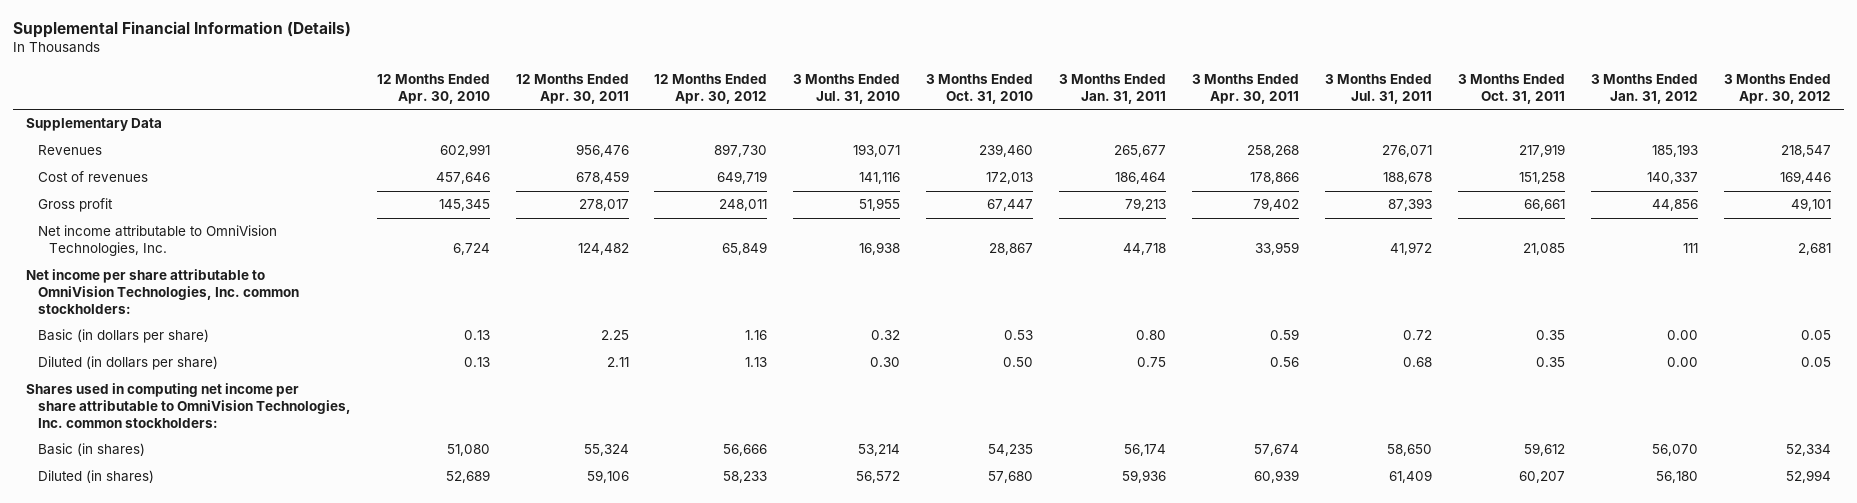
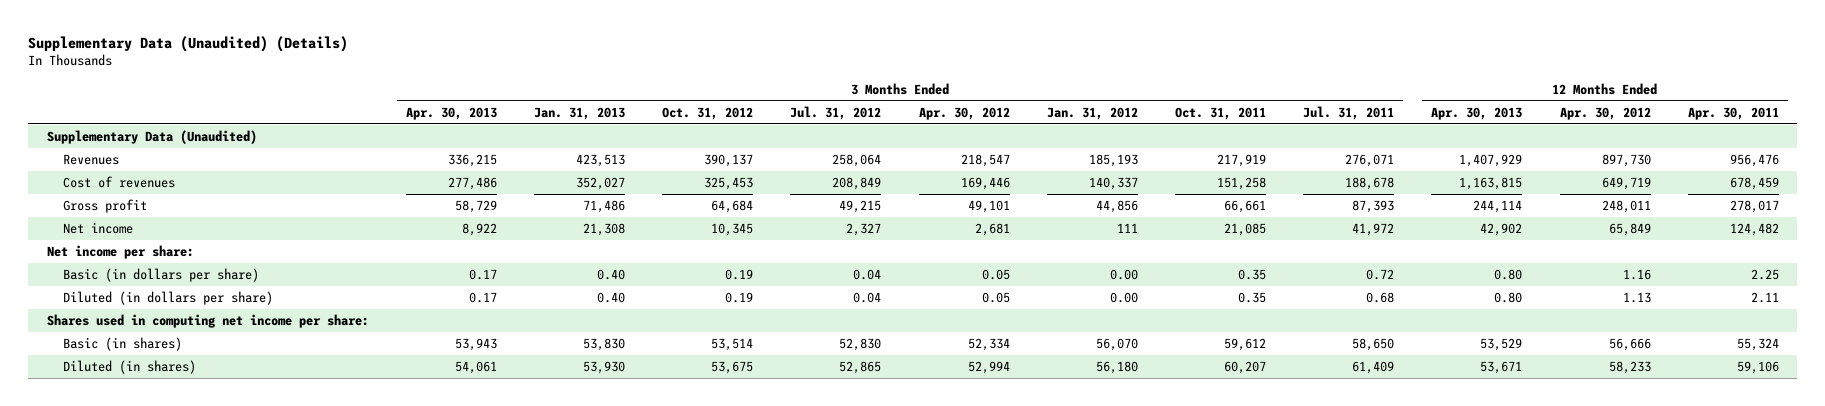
[13,21,352,39] Supplemental Financial Information (Details) -> [28,35,349,52] Supplementary Data (Unaudited) (Details)
[376,74,490,104] 12 Months Ended Apr. 30, 2010 -> none
[793,74,901,104] 3 Months Ended Jul. 31, 2010 -> none
[926,74,1034,104] 3 Months Ended Oct. 31, 2010 -> none
[1059,74,1167,104] 3 Months Ended Jan. 31, 2011 -> none
[1192,74,1300,104] 3 Months Ended Apr. 30, 2011 -> none
none -> [405,106,497,120] Apr. 30, 2013
none -> [534,106,626,120] Jan. 31, 2013
none -> [662,106,754,120] Oct. 31, 2012
none -> [790,105,882,120] Jul. 31, 2012
none -> [1431,106,1523,120] Apr. 30, 2013
[26,118,163,132] Supplementary Data -> [46,129,257,144] Supplementary Data (Unaudited)
[37,225,277,257] Net income attributable to OmniVision Technologies, Inc. -> [62,221,133,234] Net income
[26,269,299,314] Net income per share attributable to OmniVision Technologies, Inc. common stockholders: -> [46,244,194,259] Net income per share:
[26,383,351,428] Shares used in computing net income per share attributable to OmniVision Technologies, Inc. common stockholders: -> [46,313,369,328] Shares used in computing net income per share:

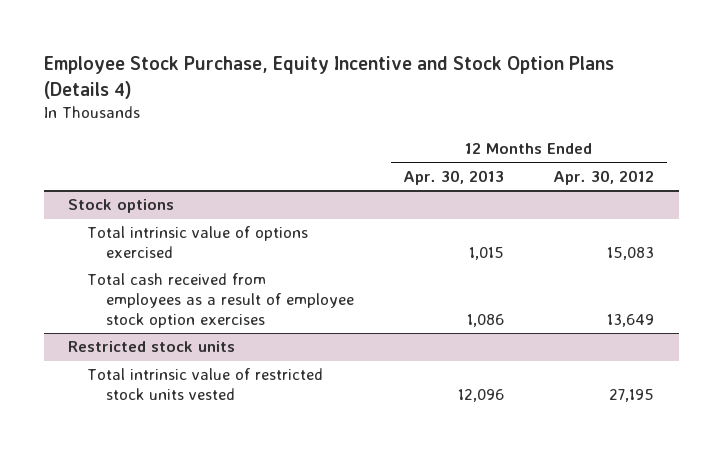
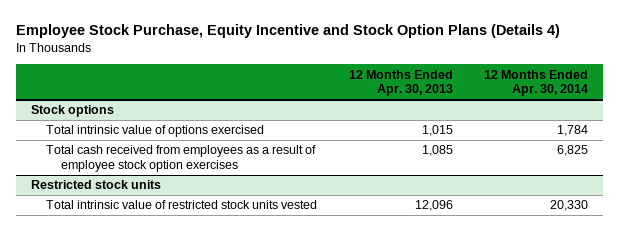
[553,169,655,185] Apr. 30, 2012 -> none
none -> [483,69,588,97] 12 Months Ended Apr. 30, 2014
[467,313,505,327] 1,086 -> [421,145,453,157] 1,085

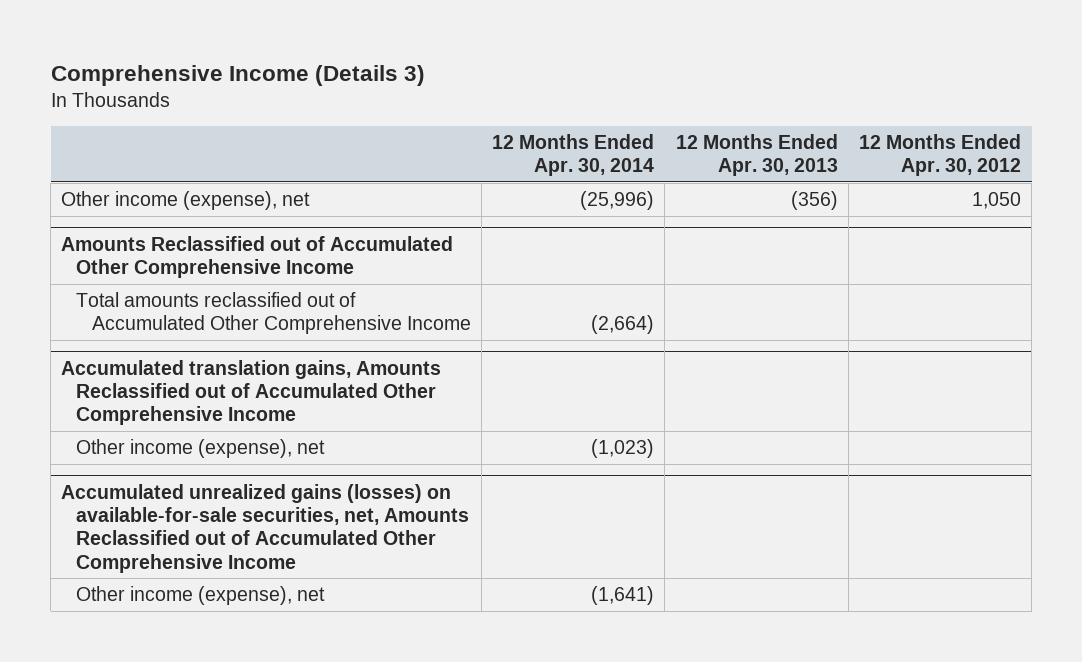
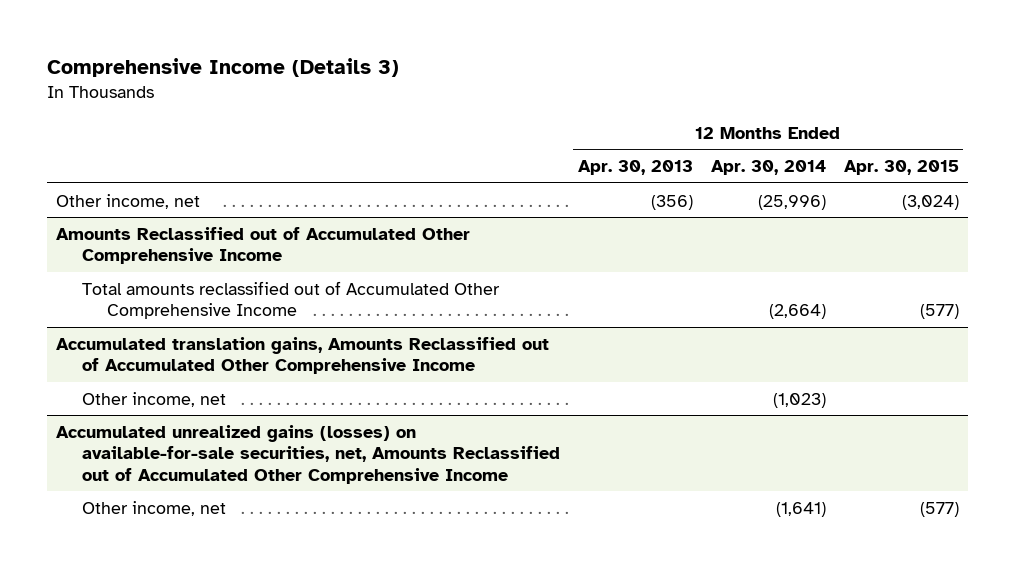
[858,134,1021,177] 12 Months Ended Apr. 30, 2012 -> none
none -> [843,160,959,176] Apr. 30, 2015
[61,190,311,210] Other income (expense), net -> [55,193,200,209] Other income, net
[76,438,326,458] Other income (expense), net -> [81,391,226,407] Other income, net
[76,585,326,605] Other income (expense), net -> [81,500,226,516] Other income, net

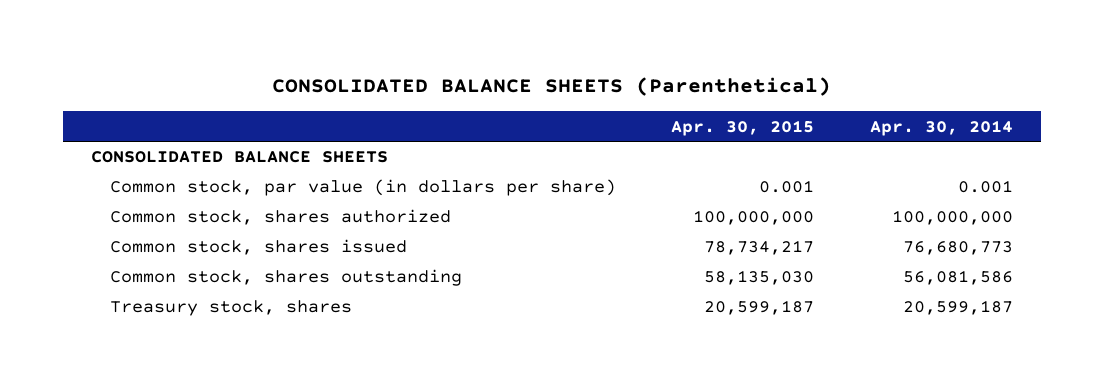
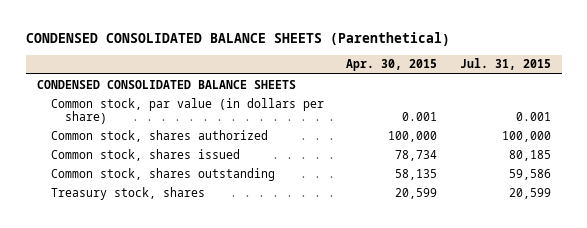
[272,77,832,97] CONSOLIDATED BALANCE SHEETS (Parenthetical) -> [25,32,450,47] CONDENSED CONSOLIDATED BALANCE SHEETS (Parenthetical)
[869,119,1013,136] Apr. 30, 2014 -> none
none -> [459,58,551,71] Jul. 31, 2015
[91,151,389,164] CONSOLIDATED BALANCE SHEETS -> [36,79,296,89] CONDENSED CONSOLIDATED BALANCE SHEETS
[693,210,815,226] 100,000,000 -> [388,130,438,142] 100,000
[704,240,815,256] 78,734,217 -> [395,149,438,161] 78,734
[704,270,815,286] 58,135,030 -> [395,168,438,180] 58,135
[704,300,815,316] 20,599,187 -> [395,187,438,199] 20,599

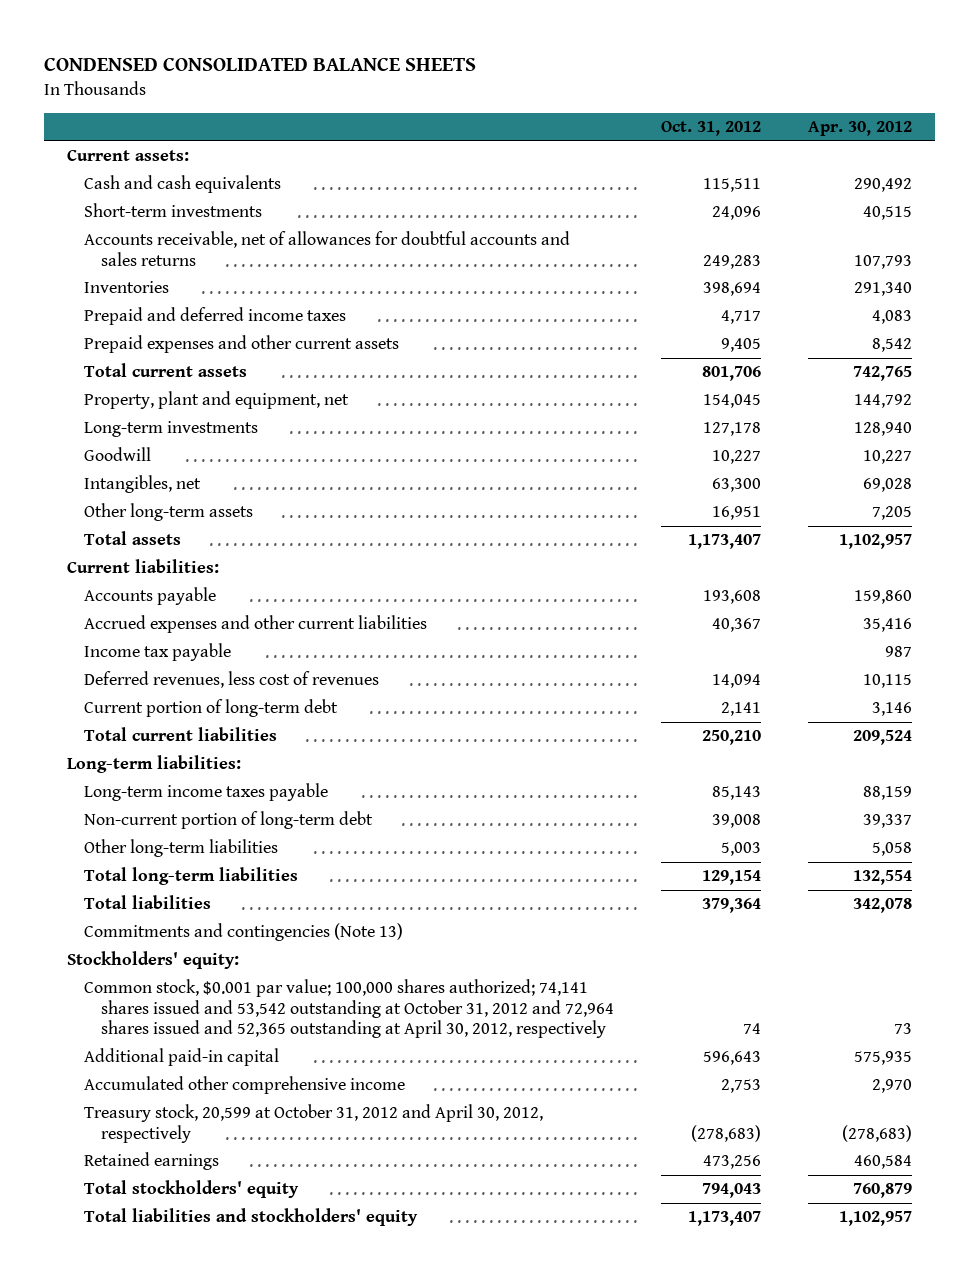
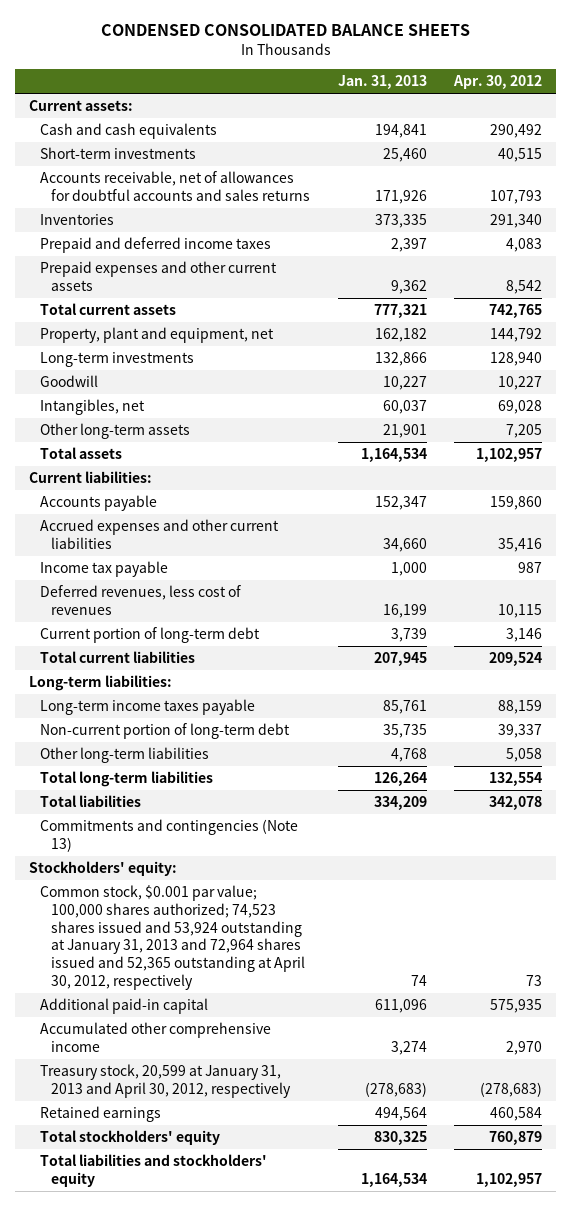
[660,121,761,137] Oct. 31, 2012 -> none
none -> [337,74,427,89] Jan. 31, 2013
[84,979,614,1039] Common stock, $0.001 par value; 100,000 shares authorized; 74,141 shares issued and 53,542 outstanding at October 31, 2012 and 72,964 shares issued and 52,365 outstanding at April 30, 2012, respectively -> [39,885,305,990] Common stock, $0.001 par value; 100,000 shares authorized; 74,523 shares issued and 53,924 outstanding at January 31, 2013 and 72,964 shares issued and 52,365 outstanding at April 30, 2012, respectively
[84,1104,544,1143] Treasury stock, 20,599 at October 31, 2012 and April 30, 2012, respectively -> [39,1064,291,1098] Treasury stock, 20,599 at January 31, 2013 and April 30, 2012, respectively

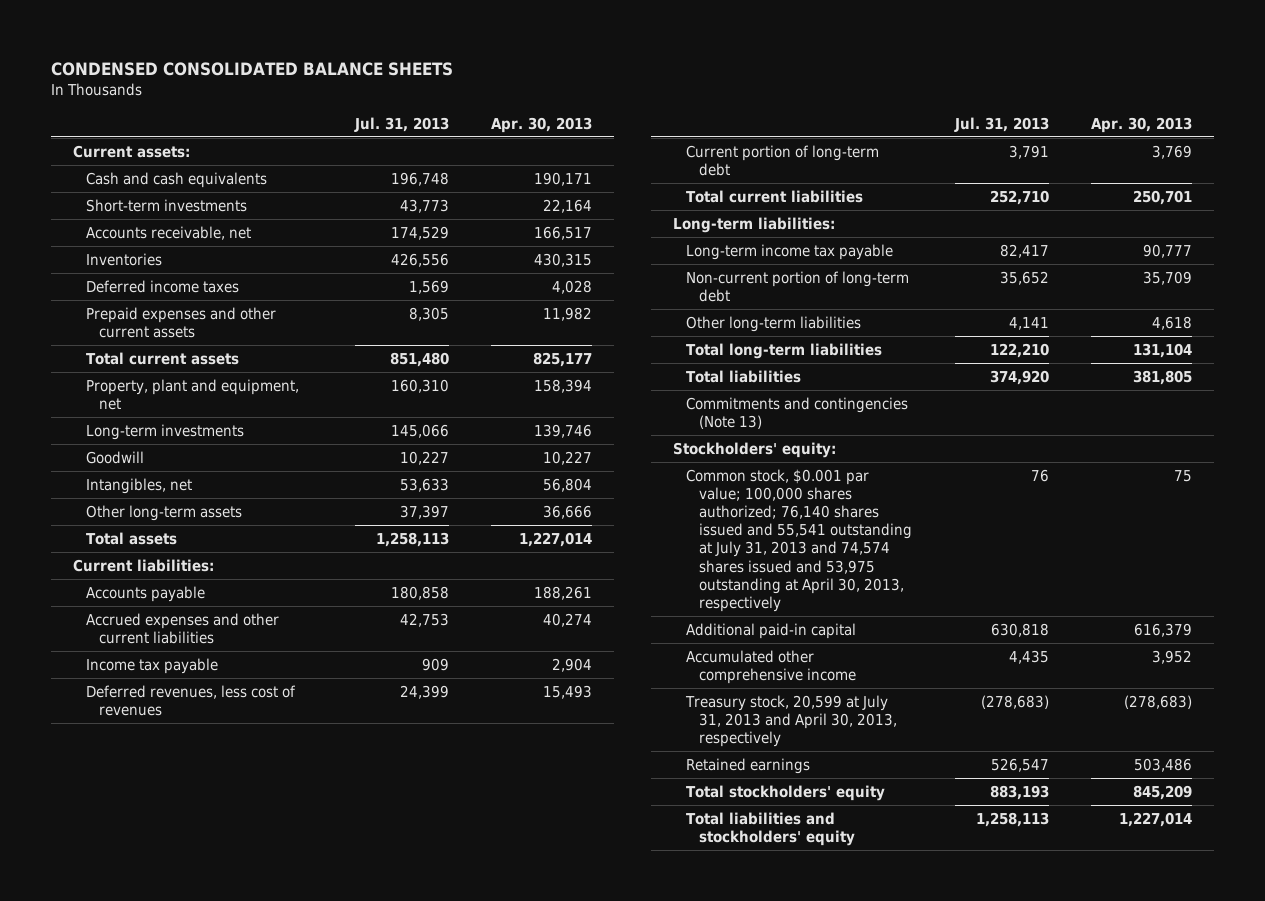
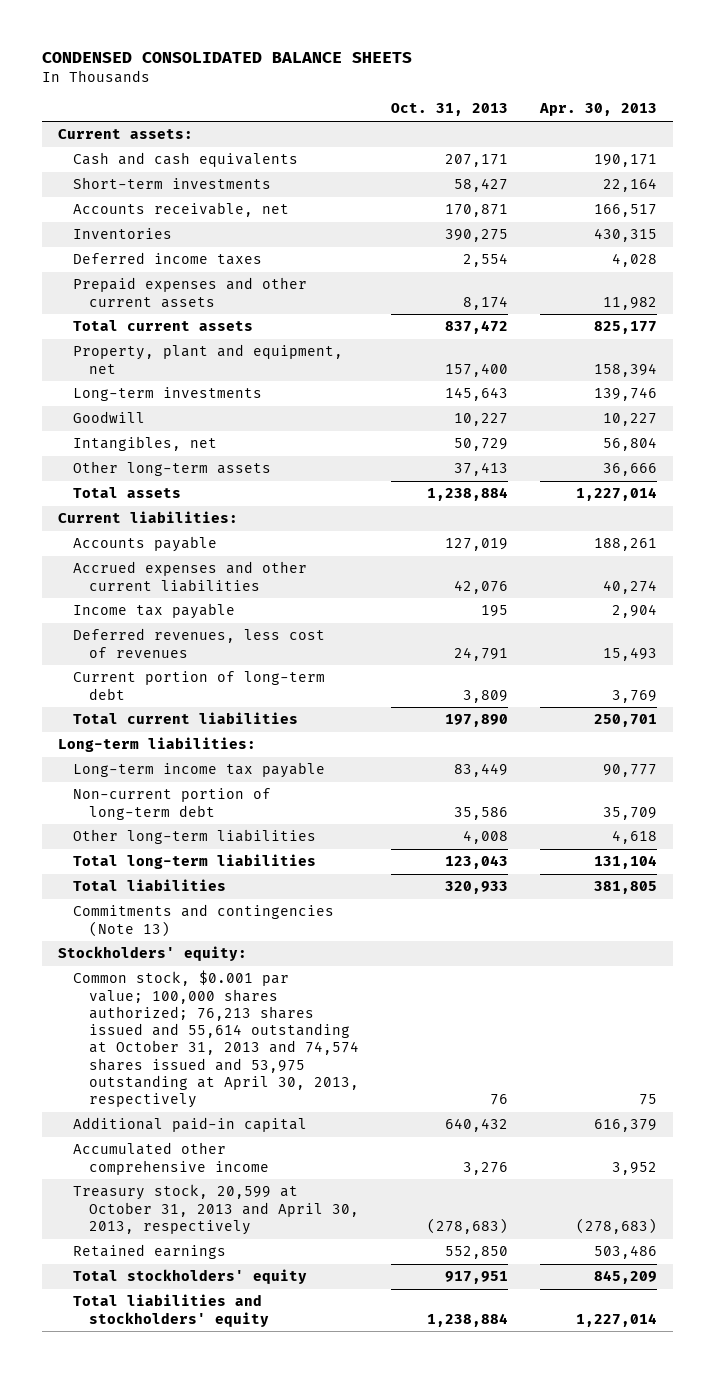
[353,116,449,132] Jul. 31, 2013 -> none
none -> [391,103,509,117] Oct. 31, 2013
[685,468,912,612] Common stock, $0.001 par value; 100,000 shares authorized; 76,140 shares issued and 55,541 outstanding at July 31, 2013 and 74,574 shares issued and 53,975 outstanding at April 30, 2013, respectively -> [73,970,360,1109] Common stock, $0.001 par value; 100,000 shares authorized; 76,213 shares issued and 55,614 outstanding at October 31, 2013 and 74,574 shares issued and 53,975 outstanding at April 30, 2013, respectively
[684,694,897,748] Treasury stock, 20,599 at July 31, 2013 and April 30, 2013, respectively -> [73,1184,360,1235] Treasury stock, 20,599 at October 31, 2013 and April 30, 2013, respectively

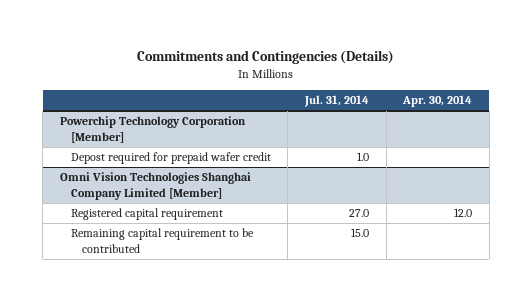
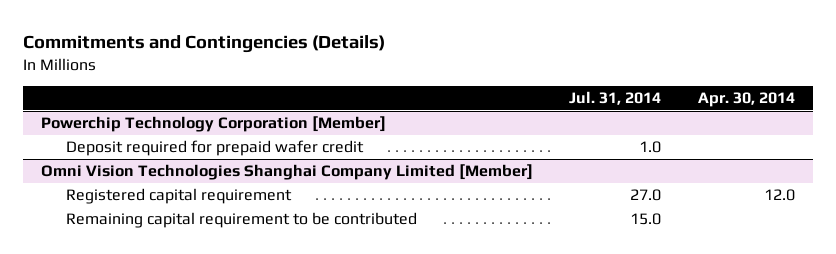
[70,152,271,165] Depost required for prepaid wafer credit -> [66,140,365,157] Deposit required for prepaid wafer credit

